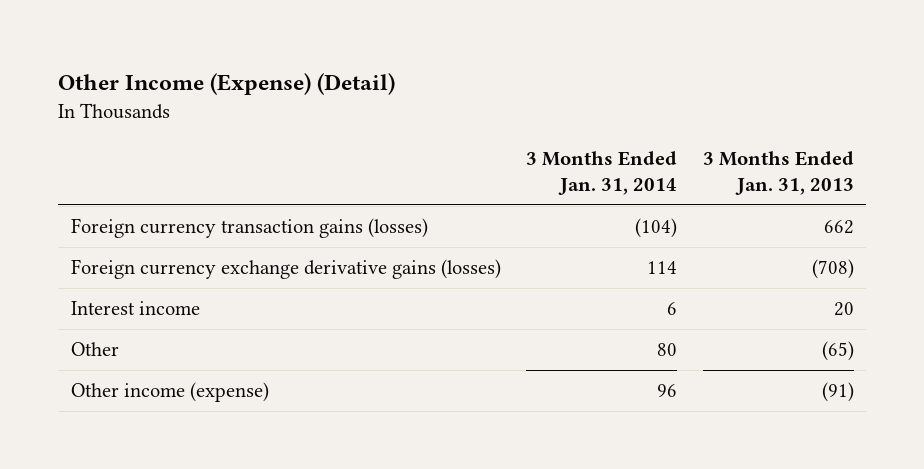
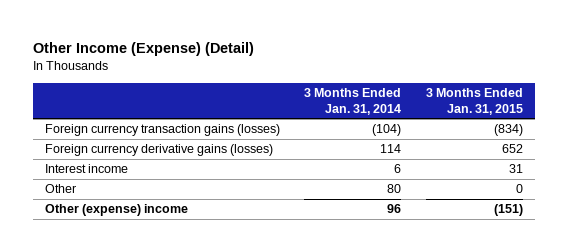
[702,151,854,195] 3 Months Ended Jan. 31, 2013 -> none
none -> [425,87,523,115] 3 Months Ended Jan. 31, 2015
[70,259,501,280] Foreign currency exchange derivative gains (losses) -> [45,144,274,157] Foreign currency derivative gains (losses)
[70,382,269,403] Other income (expense) -> [45,204,189,217] Other (expense) income

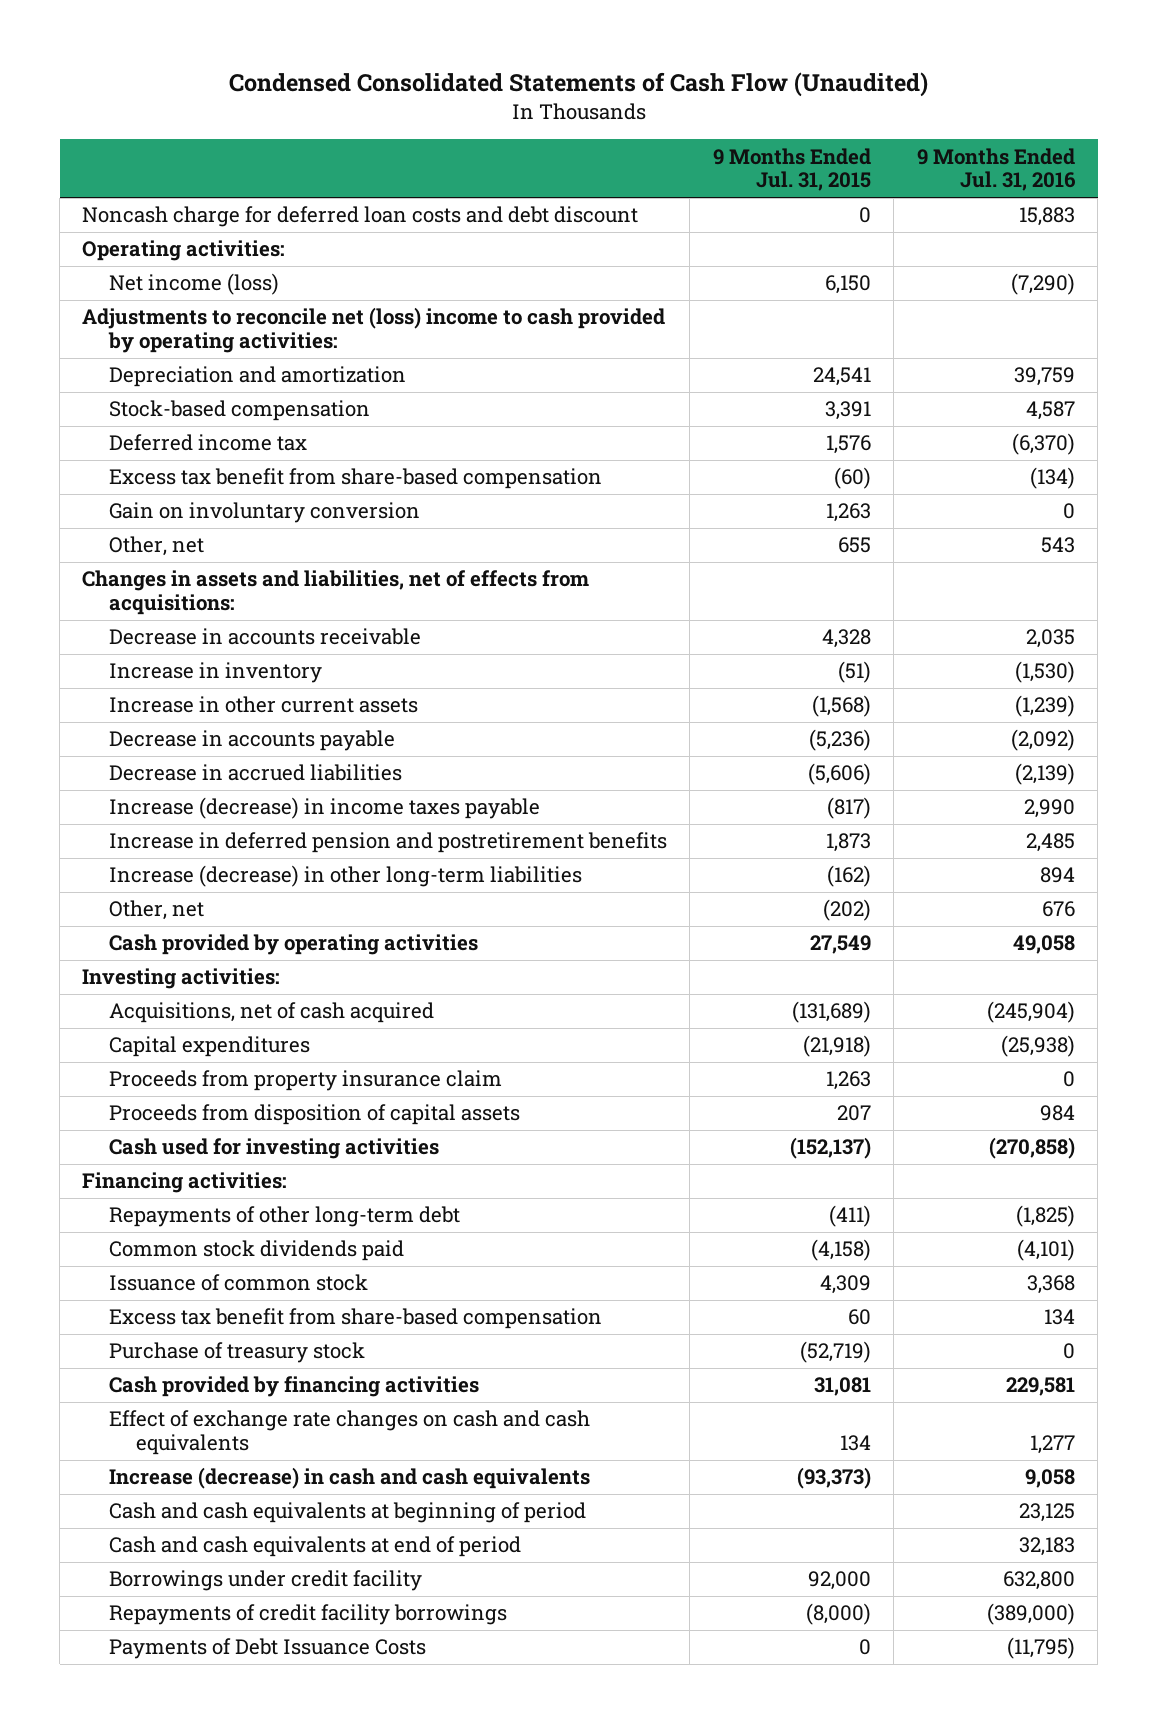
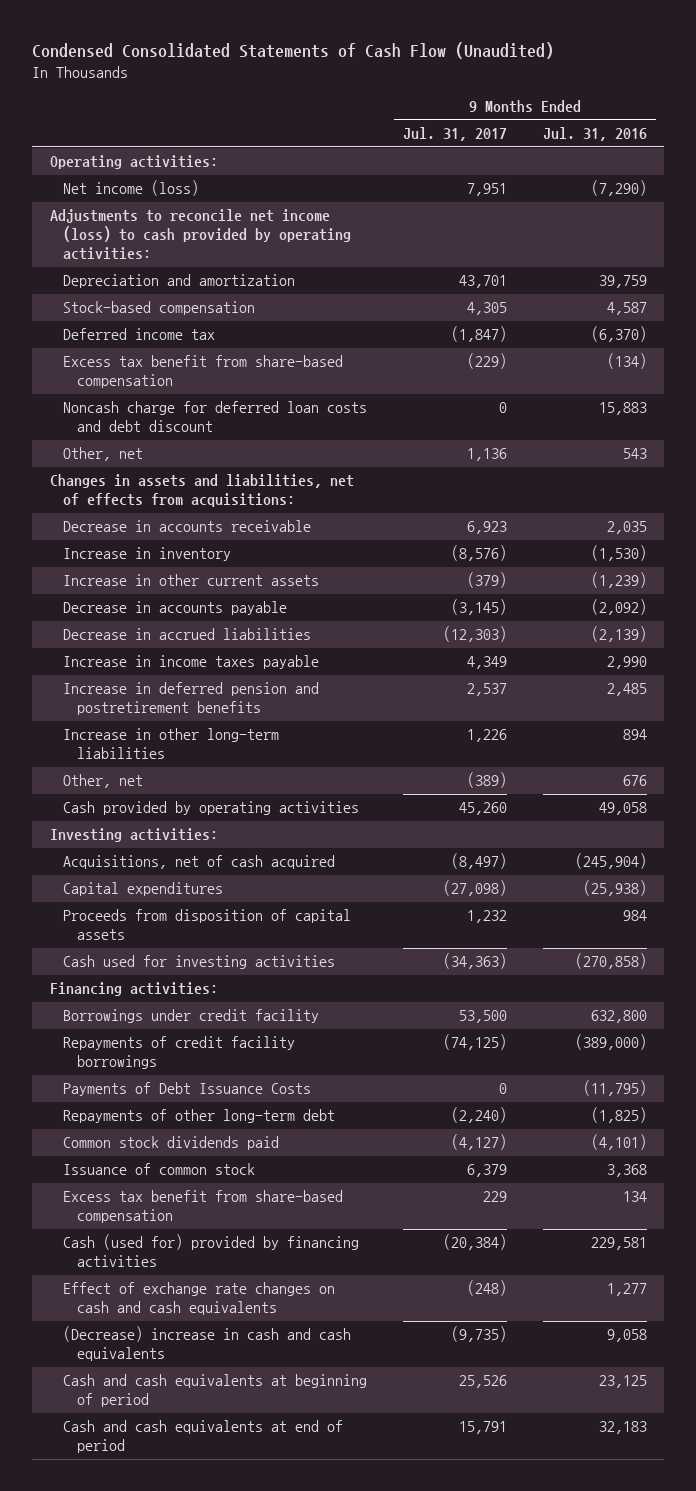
[712,147,871,192] 9 Months Ended Jul. 31, 2015 -> none
none -> [402,127,507,142] Jul. 31, 2017
[82,307,666,354] Adjustments to reconcile net (loss) income to cash provided by operating activities: -> [49,209,352,261] Adjustments to reconcile net income (loss) to cash provided by operating activities:
[109,502,421,524] Gain on involuntary conversion -> none
[82,206,639,228] Noncash charge for deferred loan costs and debt discount -> [63,401,368,433] Noncash charge for deferred loan costs and debt discount
[109,797,541,820] Increase (decrease) in income taxes payable -> [63,655,320,670] Increase in income taxes payable
[109,865,583,888] Increase (decrease) in other long-term liabilities -> [63,728,280,760] Increase in other long-term liabilities
[109,1070,503,1092] Proceeds from property insurance claim -> none
[109,1570,423,1592] Borrowings under credit facility -> [63,1009,320,1024] Borrowings under credit facility
[109,1604,508,1626] Repayments of credit facility borrowings -> [63,1036,296,1070] Repayments of credit facility borrowings
[109,1638,427,1660] Payments of Debt Issuance Costs -> [63,1082,312,1097] Payments of Debt Issuance Costs
[109,1342,366,1364] Purchase of treasury stock -> none
[109,1376,480,1398] Cash provided by financing activities -> [63,1234,360,1268] Cash (used for) provided by financing activities
[109,1467,591,1490] Increase (decrease) in cash and cash equivalents -> [63,1326,352,1362] (Decrease) increase in cash and cash equivalents

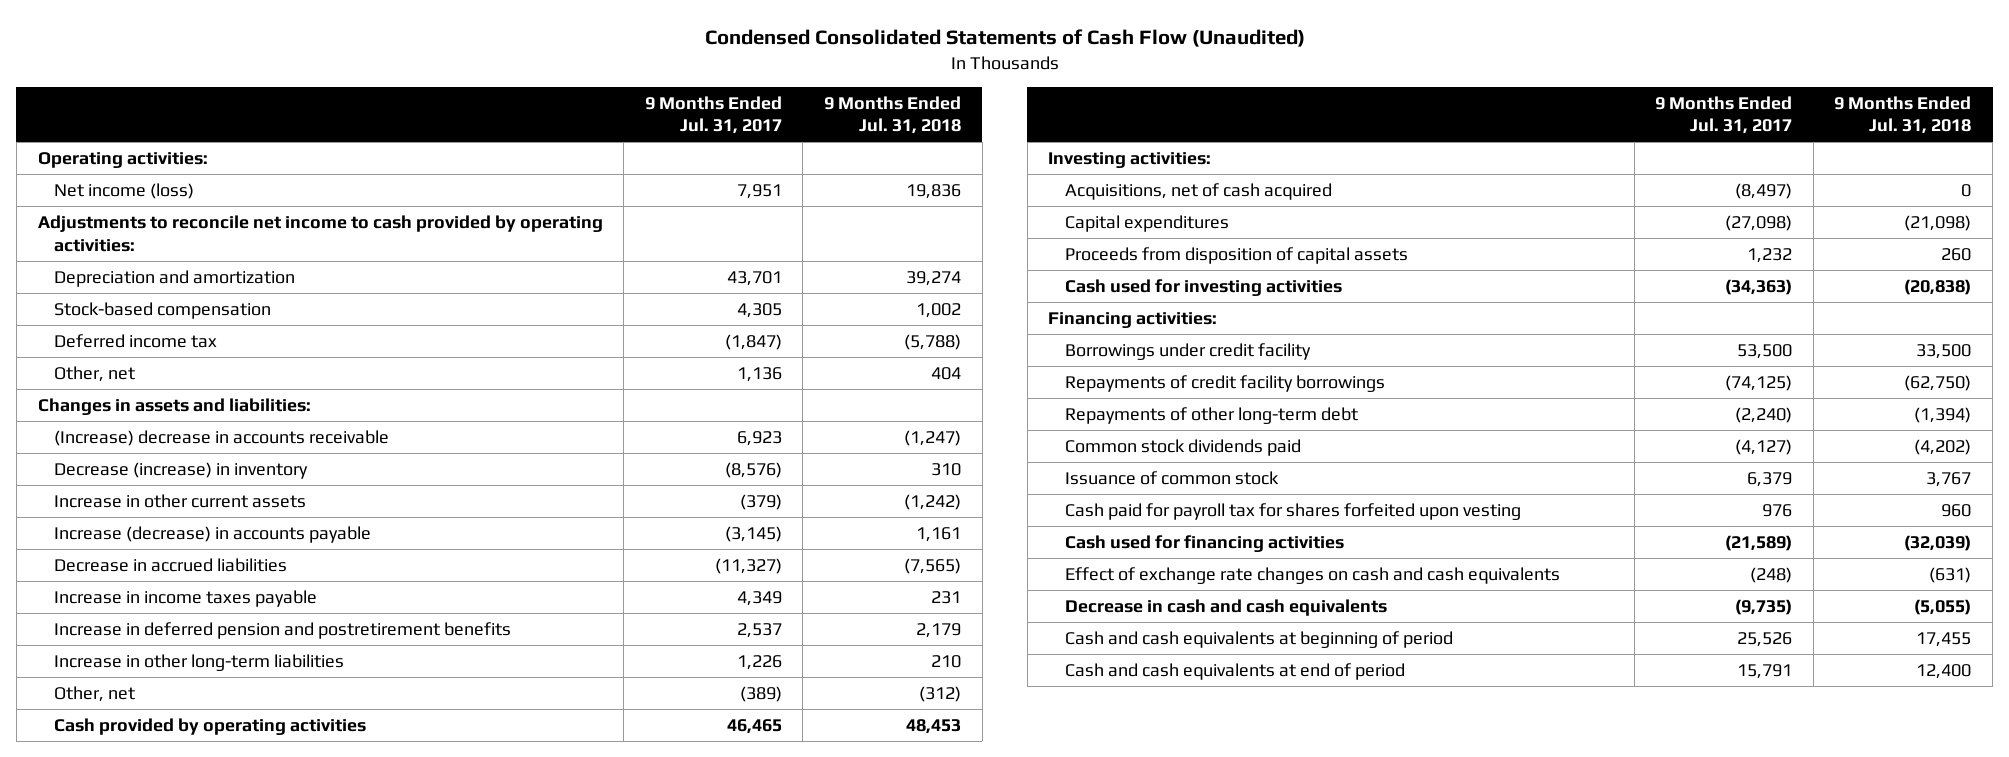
[542,127,647,142] Jul. 31, 2016 -> none
none -> [823,95,961,135] 9 Months Ended Jul. 31, 2018
[49,209,352,261] Adjustments to reconcile net income (loss) to cash provided by operating activities: -> [37,214,603,252] Adjustments to reconcile net income to cash provided by operating activities:
[63,355,344,389] Excess tax benefit from share-based compensation -> none
[63,401,368,433] Noncash charge for deferred loan costs and debt discount -> none
[49,474,354,508] Changes in assets and liabilities, net of effects from acquisitions: -> [37,397,311,415] Changes in assets and liabilities:
[63,520,312,533] Decrease in accounts receivable -> [54,429,390,446] (Increase) decrease in accounts receivable
[63,547,232,562] Increase in inventory -> [54,461,309,479] Decrease (increase) in inventory
[63,601,288,616] Decrease in accounts payable -> [54,525,372,543] Increase (decrease) in accounts payable
[442,626,507,643] (12,303) -> [714,557,782,574] (11,327)
[458,802,507,816] 45,260 -> [726,718,782,734] 46,465
[63,1082,312,1097] Payments of Debt Issuance Costs -> none
[63,1190,344,1224] Excess tax benefit from share-based compensation -> none
none -> [1064,502,1521,520] Cash paid for payroll tax for shares forfeited upon vesting
[63,1234,360,1268] Cash (used for) provided by financing activities -> [1064,534,1344,552] Cash used for financing activities
[442,1234,507,1251] (20,384) -> [1725,534,1793,551] (21,589)
[63,1326,352,1362] (Decrease) increase in cash and cash equivalents -> [1064,598,1387,616] Decrease in cash and cash equivalents

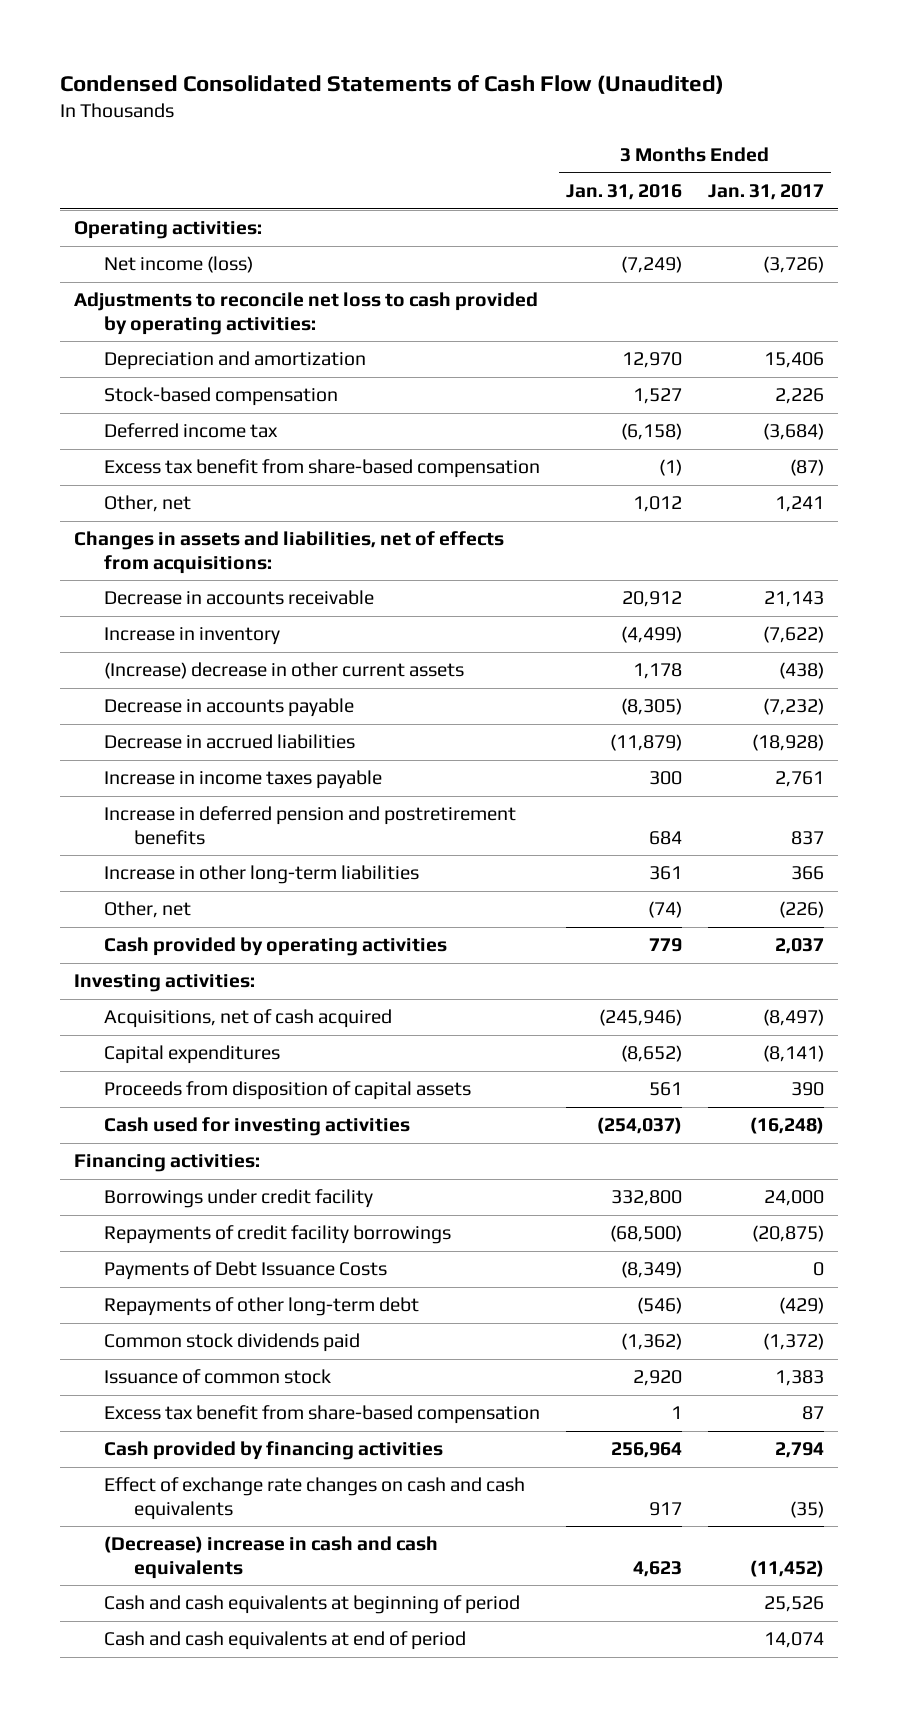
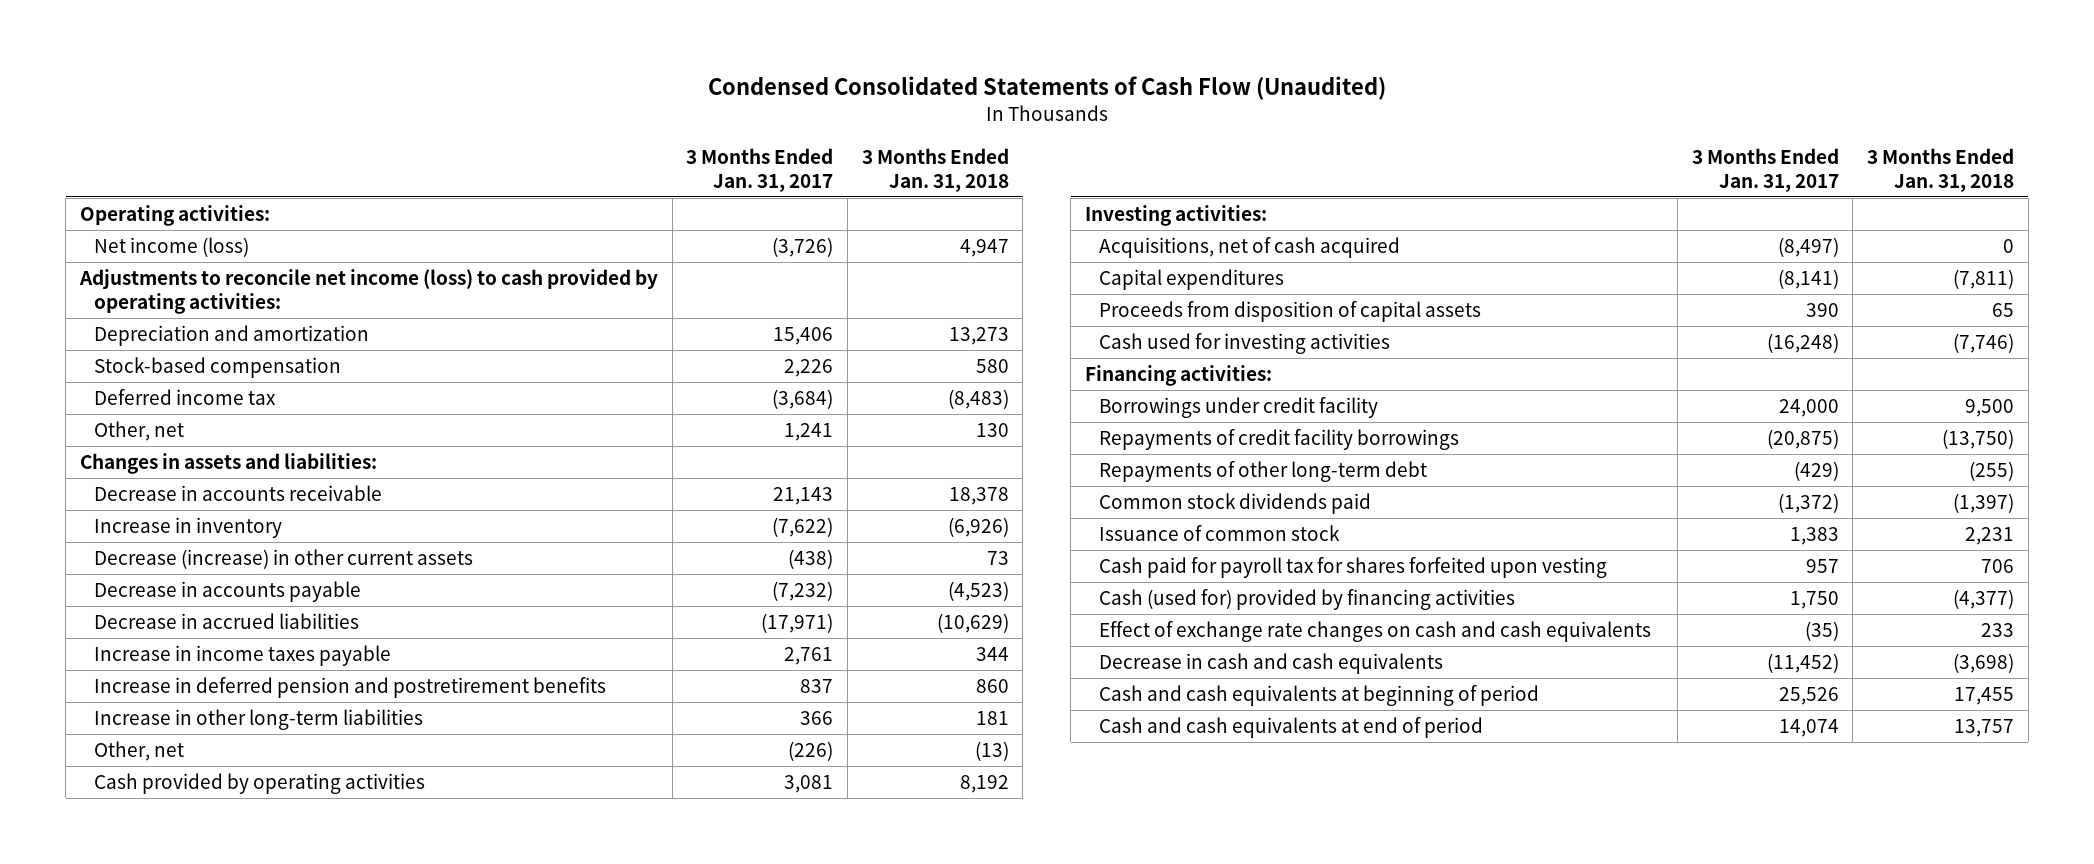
[566,183,683,200] Jan. 31, 2016 -> none
none -> [861,147,1009,192] 3 Months Ended Jan. 31, 2018
[73,292,538,335] Adjustments to reconcile net loss to cash provided by operating activities: -> [78,269,658,315] Adjustments to reconcile net income (loss) to cash provided by operating activities:
[103,459,540,479] Excess tax benefit from share-based compensation -> none
[73,531,504,574] Changes in assets and liabilities, net of effects from acquisitions: -> [79,453,377,475] Changes in assets and liabilities:
[103,662,464,680] (Increase) decrease in other current assets -> [93,549,473,570] Decrease (increase) in other current assets
[752,734,825,752] (18,928) -> [761,613,834,634] (17,971)
[775,938,825,955] 2,037 -> [784,775,834,794] 3,081
[103,1261,387,1281] Payments of Debt Issuance Costs -> none
[103,1405,540,1425] Excess tax benefit from share-based compensation -> none
none -> [1099,557,1608,579] Cash paid for payroll tax for shares forfeited upon vesting
[103,1441,443,1461] Cash provided by financing activities -> [1099,589,1516,611] Cash (used for) provided by financing activities
[775,1442,825,1459] 2,794 -> [1789,591,1839,610] 1,750
[103,1536,438,1579] (Decrease) increase in cash and cash equivalents -> [1099,653,1444,675] Decrease in cash and cash equivalents

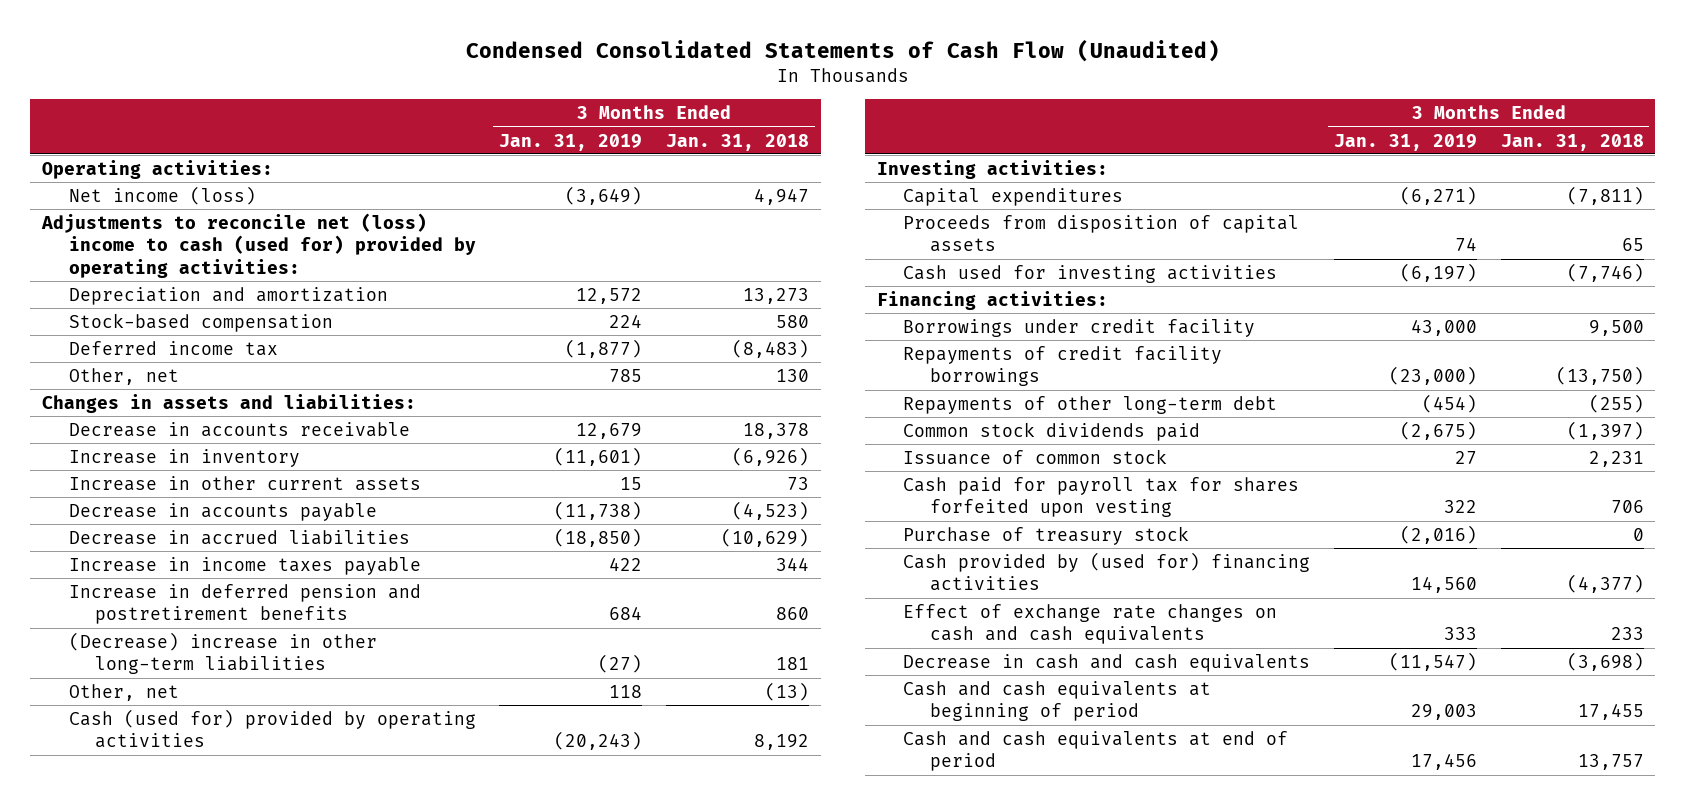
[686,147,834,192] 3 Months Ended Jan. 31, 2017 -> none
none -> [499,133,643,151] Jan. 31, 2019
[78,269,658,315] Adjustments to reconcile net income (loss) to cash provided by operating activities: -> [41,212,476,278] Adjustments to reconcile net (loss) income to cash (used for) provided by operating activities:
[93,549,473,570] Decrease (increase) in other current assets -> [68,475,421,491] Increase in other current assets
[93,709,423,731] Increase in other long-term liabilities -> [68,631,377,675] (Decrease) increase in other long-term liabilities
[93,773,425,795] Cash provided by operating activities -> [68,708,476,749] Cash (used for) provided by operating activities
[1099,237,1401,259] Acquisitions, net of cash acquired -> none
none -> [903,525,1190,545] Purchase of treasury stock
[1099,589,1516,611] Cash (used for) provided by financing activities -> [903,551,1311,592] Cash provided by (used for) financing activities

